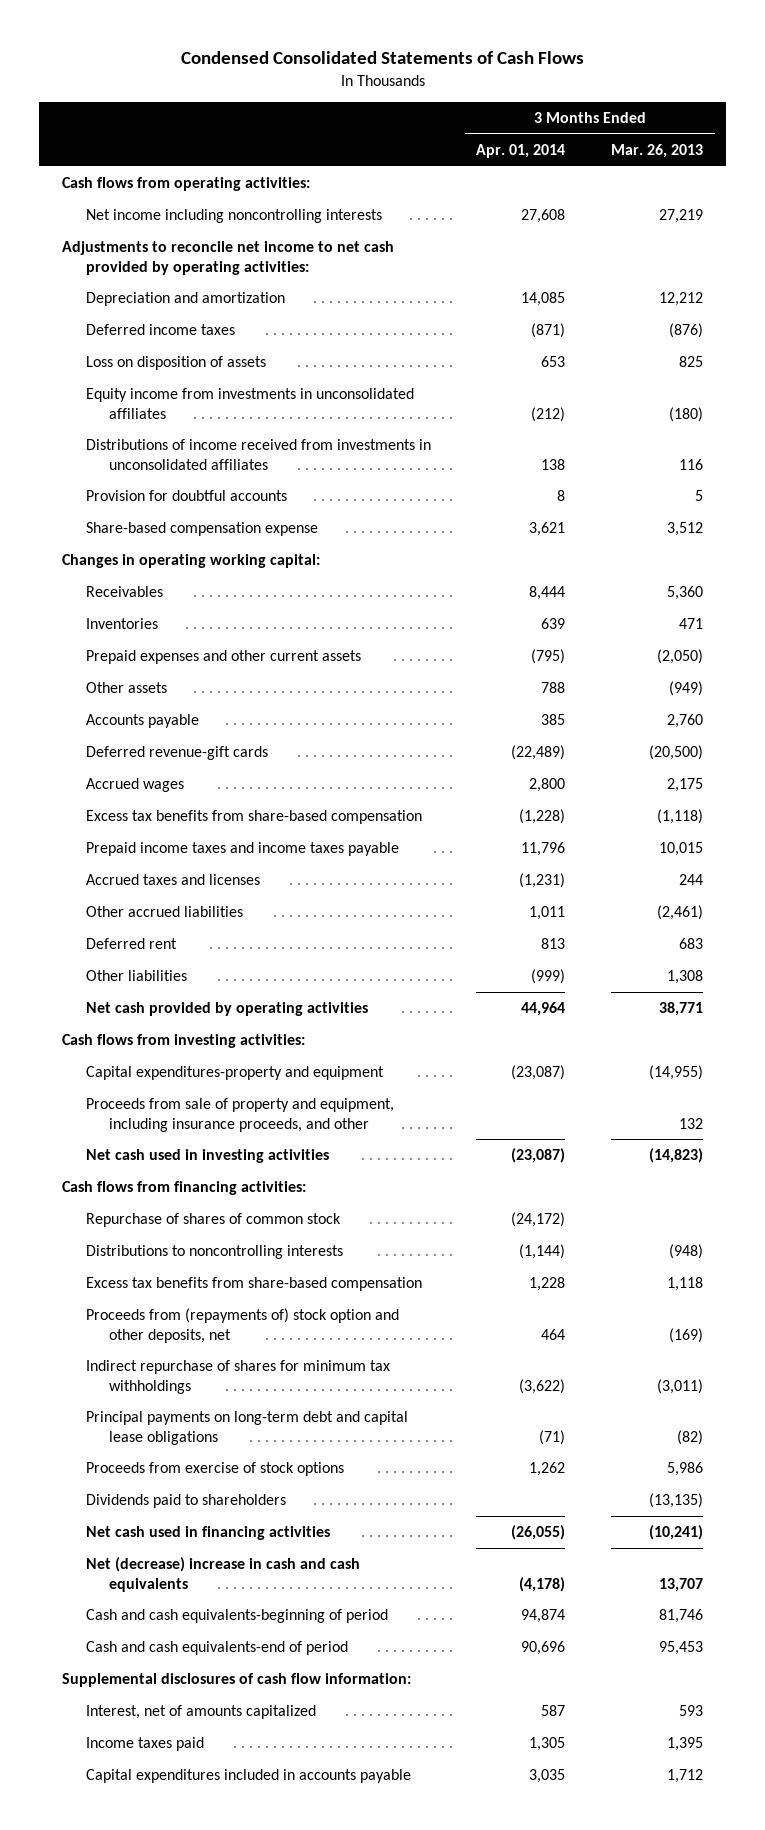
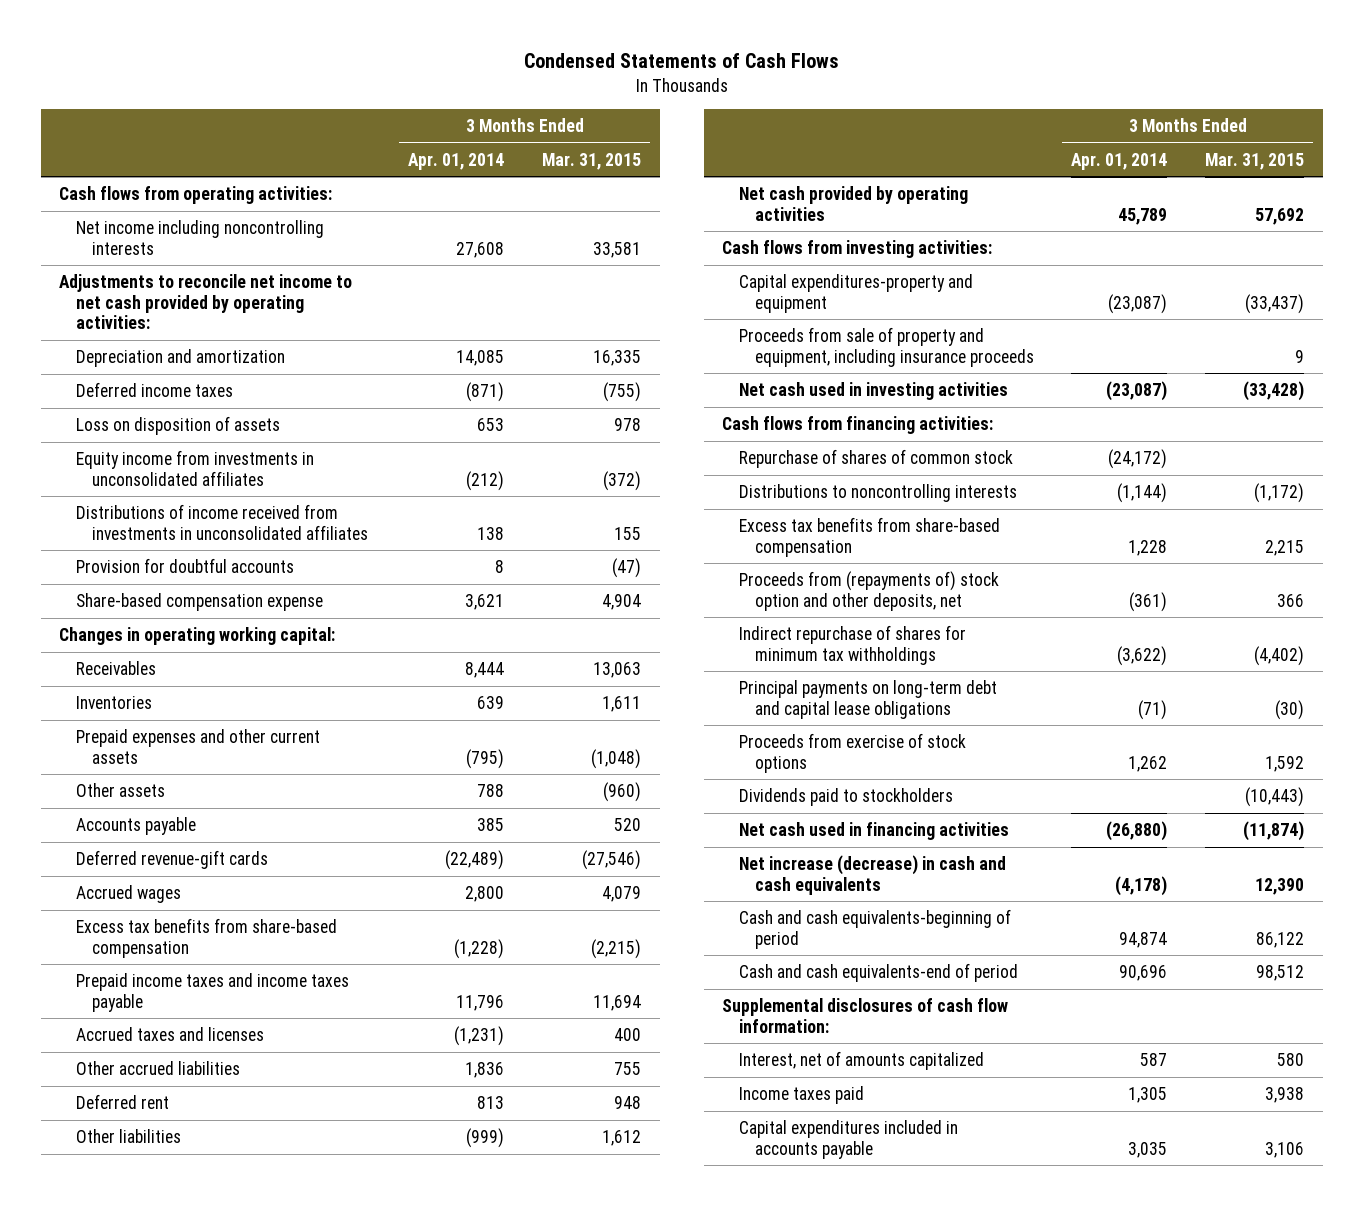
[180,50,584,64] Condensed Consolidated Statements of Cash Flows -> [523,52,839,68] Condensed Statements of Cash Flows
[611,144,704,159] Mar. 26, 2013 -> none
none -> [541,152,641,170] Mar. 31, 2015
[529,906,566,921] 1,011 -> [465,1062,505,1079] 1,836
[521,1002,566,1017] 44,964 -> [1118,207,1168,225] 45,789
[85,1098,394,1132] Proceeds from sale of property and equipment, including insurance proceeds, and other -> [738,327,1034,367] Proceeds from sale of property and equipment, including insurance proceeds
[541,1328,566,1340] 464 -> [1129,591,1168,612] (361)
[85,1494,286,1509] Dividends paid to shareholders -> [738,788,953,807] Dividends paid to stockholders
[511,1525,566,1541] (26,055) -> [1106,821,1168,842] (26,880)
[85,1557,360,1592] Net (decrease) increase in cash and cash equivalents -> [738,855,1006,895] Net increase (decrease) in cash and cash equivalents

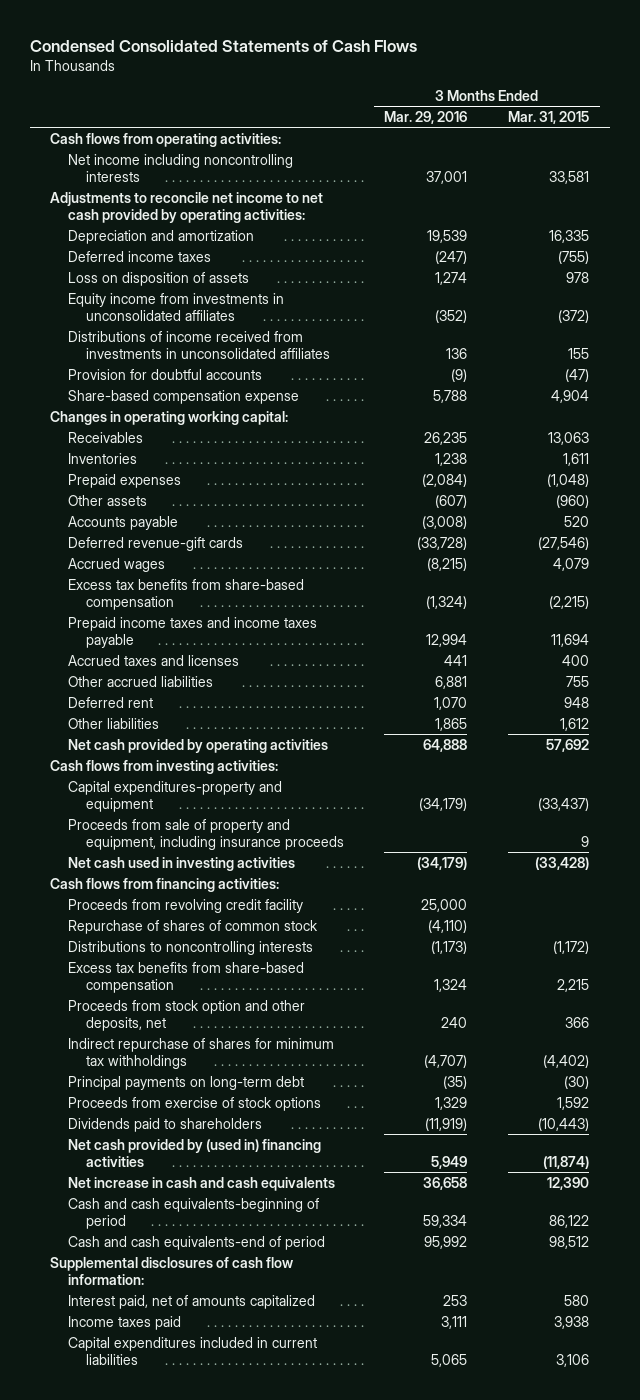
[523,52,839,68] Condensed Statements of Cash Flows -> [30,40,418,53] Condensed Consolidated Statements of Cash Flows
[408,152,505,170] Apr. 01, 2014 -> none
none -> [384,110,468,124] Mar. 29, 2016
[75,729,320,764] Prepaid expenses and other current assets -> [68,473,182,488] Prepaid expenses
none -> [68,898,304,913] Proceeds from revolving credit facility
[738,571,999,611] Proceeds from (repayments of) stock option and other deposits, net -> [68,999,306,1031] Proceeds from stock option and other deposits, net
[738,680,997,719] Principal payments on long-term debt and capital lease obligations -> [68,1075,305,1090] Principal payments on long-term debt
[738,788,953,807] Dividends paid to stockholders -> [68,1117,263,1132] Dividends paid to shareholders
[738,822,1009,841] Net cash used in financing activities -> [68,1138,322,1167] Net cash provided by (used in) financing activities
[738,855,1006,895] Net increase (decrease) in cash and cash equivalents -> [68,1176,336,1191] Net increase in cash and cash equivalents
[738,1051,984,1071] Interest, net of amounts capitalized -> [68,1294,316,1309] Interest paid, net of amounts capitalized
[738,1120,958,1159] Capital expenditures included in accounts payable -> [68,1336,318,1365] Capital expenditures included in current liabilities

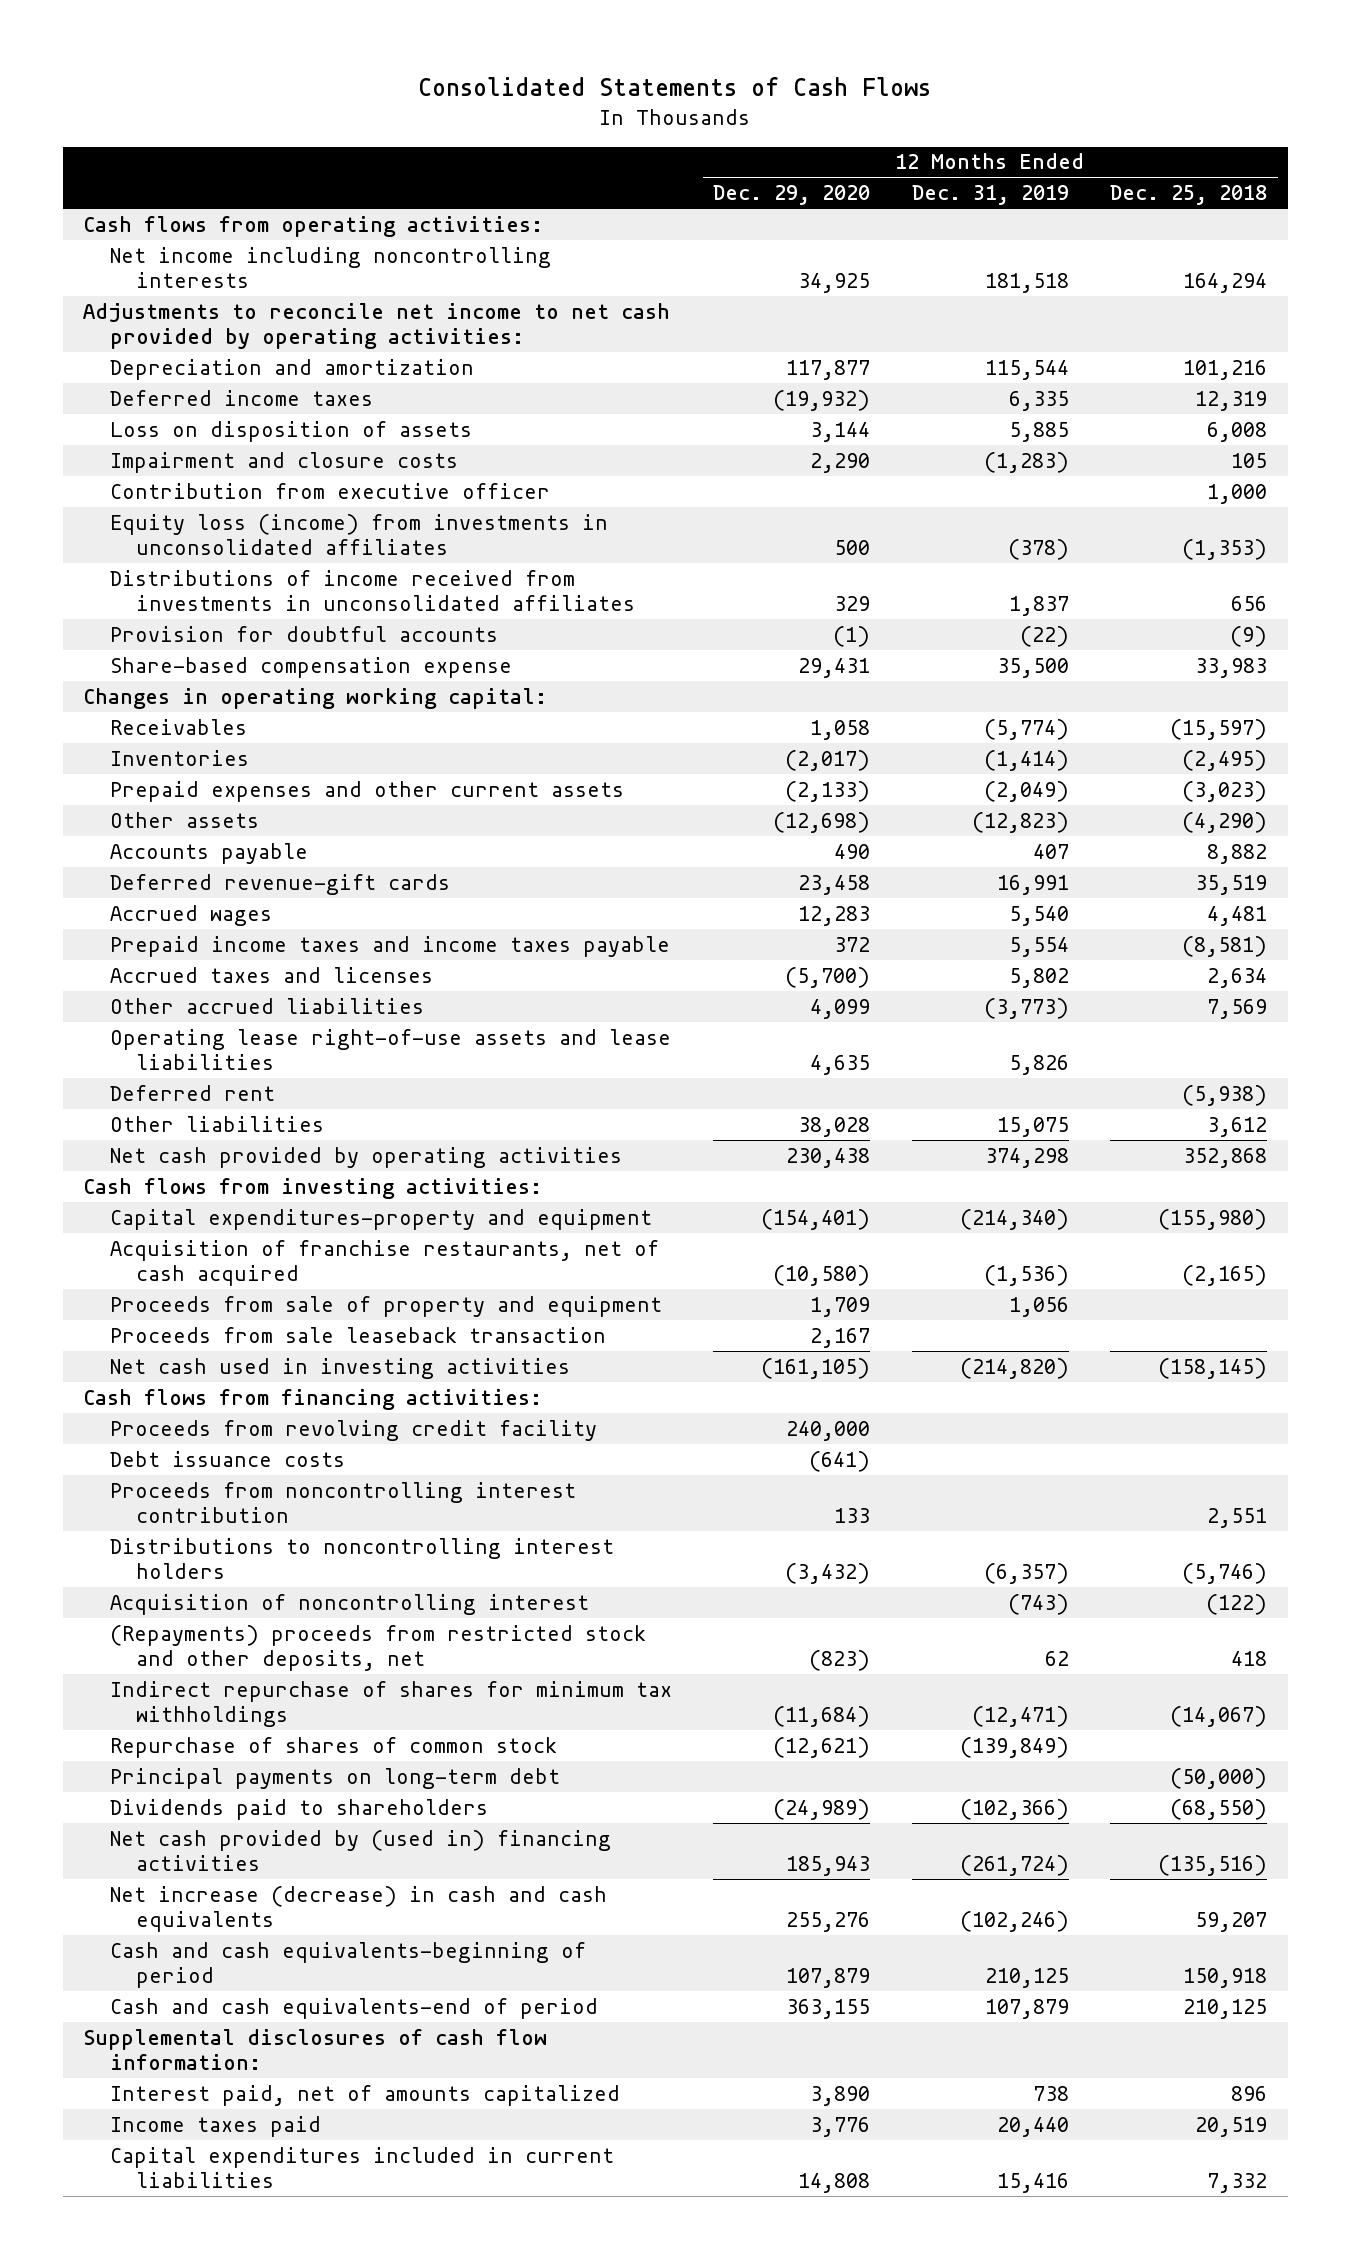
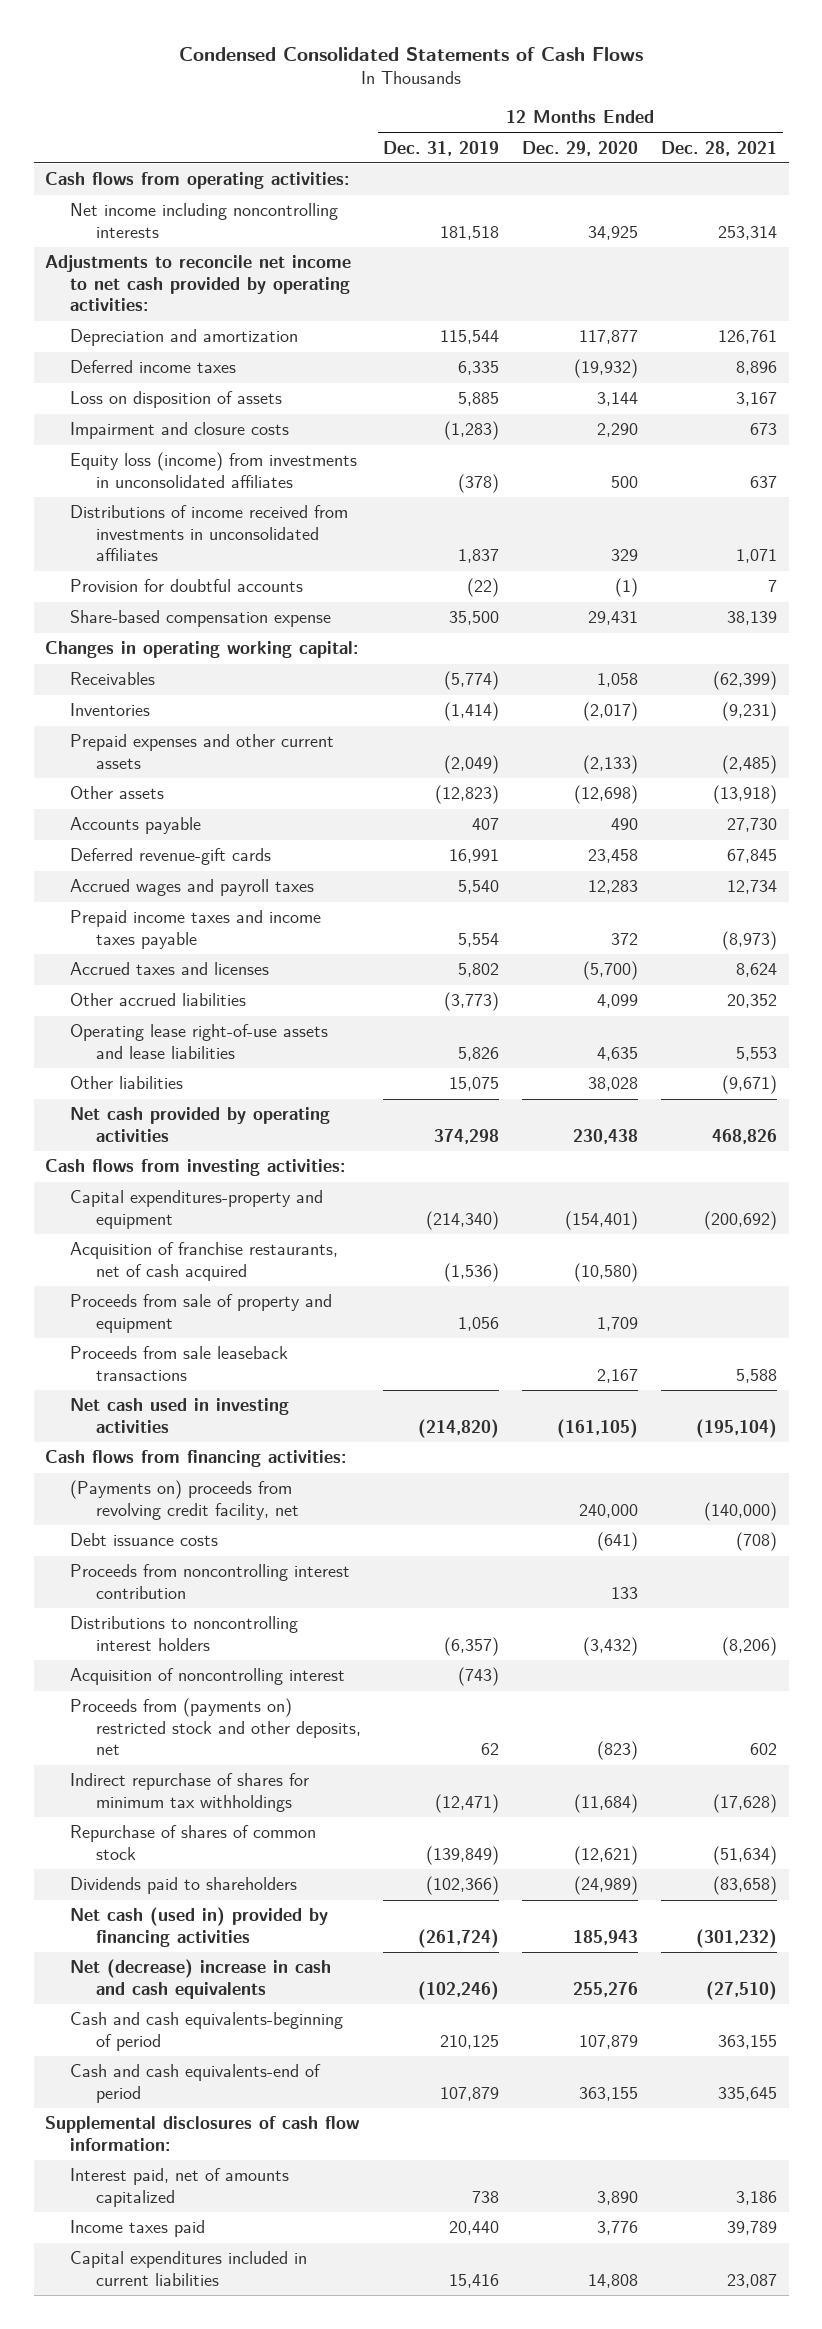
[418,77,932,97] Consolidated Statements of Cash Flows -> [179,46,644,61] Condensed Consolidated Statements of Cash Flows
[1110,185,1268,206] Dec. 25, 2018 -> none
none -> [661,140,778,156] Dec. 28, 2021
[109,482,550,499] Contribution from executive officer -> none
[109,904,272,926] Accrued wages -> [70,879,315,897] Accrued wages and payroll taxes
[109,1084,275,1101] Deferred rent -> none
[109,1326,606,1343] Proceeds from sale leaseback transaction -> [70,1346,289,1381] Proceeds from sale leaseback transactions
[109,1419,597,1441] Proceeds from revolving credit facility -> [70,1480,299,1520] (Payments on) proceeds from revolving credit facility, net
[109,1624,646,1671] (Repayments) proceeds from restricted stock and other deposits, net -> [70,1698,361,1756] Proceeds from (payments on) restricted stock and other deposits, net
[109,1767,560,1789] Principal payments on long-term debt -> none
[109,1829,611,1871] Net cash provided by (used in) financing activities -> [70,1907,329,1947] Net cash (used in) provided by financing activities
[109,1885,607,1932] Net increase (decrease) in cash and cash equivalents -> [70,1959,332,1999] Net (decrease) increase in cash and cash equivalents

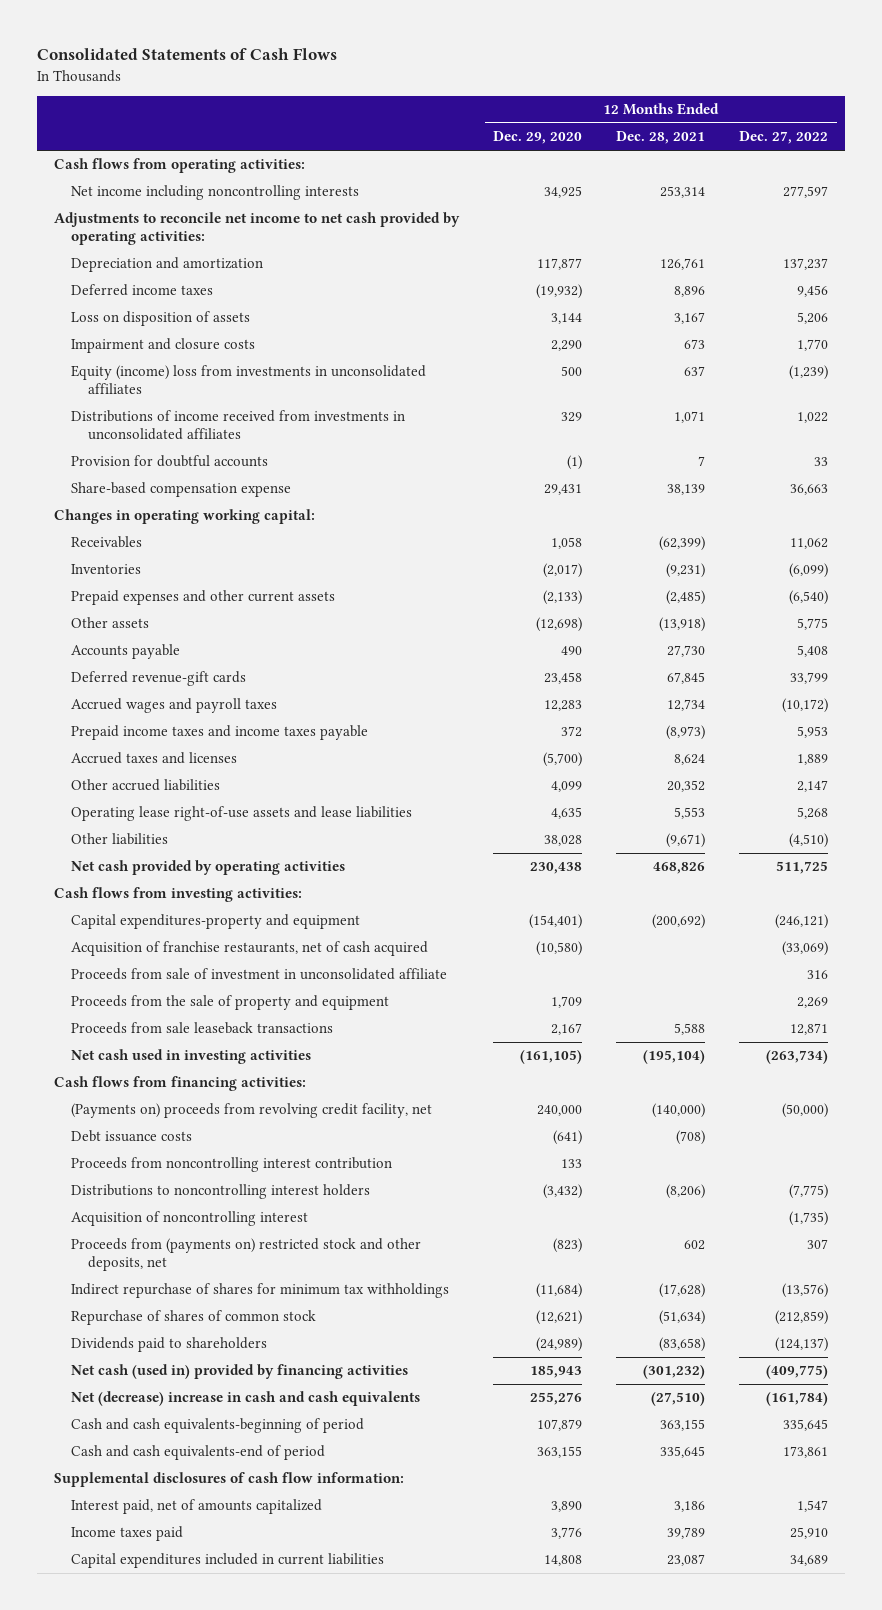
[179,46,644,61] Condensed Consolidated Statements of Cash Flows -> [37,48,338,61] Consolidated Statements of Cash Flows
[383,140,500,156] Dec. 31, 2019 -> none
none -> [739,131,829,145] Dec. 27, 2022
[70,452,358,488] Equity loss (income) from investments in unconsolidated affiliates -> [71,365,427,395] Equity (income) loss from investments in unconsolidated affiliates
none -> [71,968,448,981] Proceeds from sale of investment in unconsolidated affiliate
[70,1294,333,1333] Proceeds from sale of property and equipment -> [71,995,390,1011] Proceeds from the sale of property and equipment

